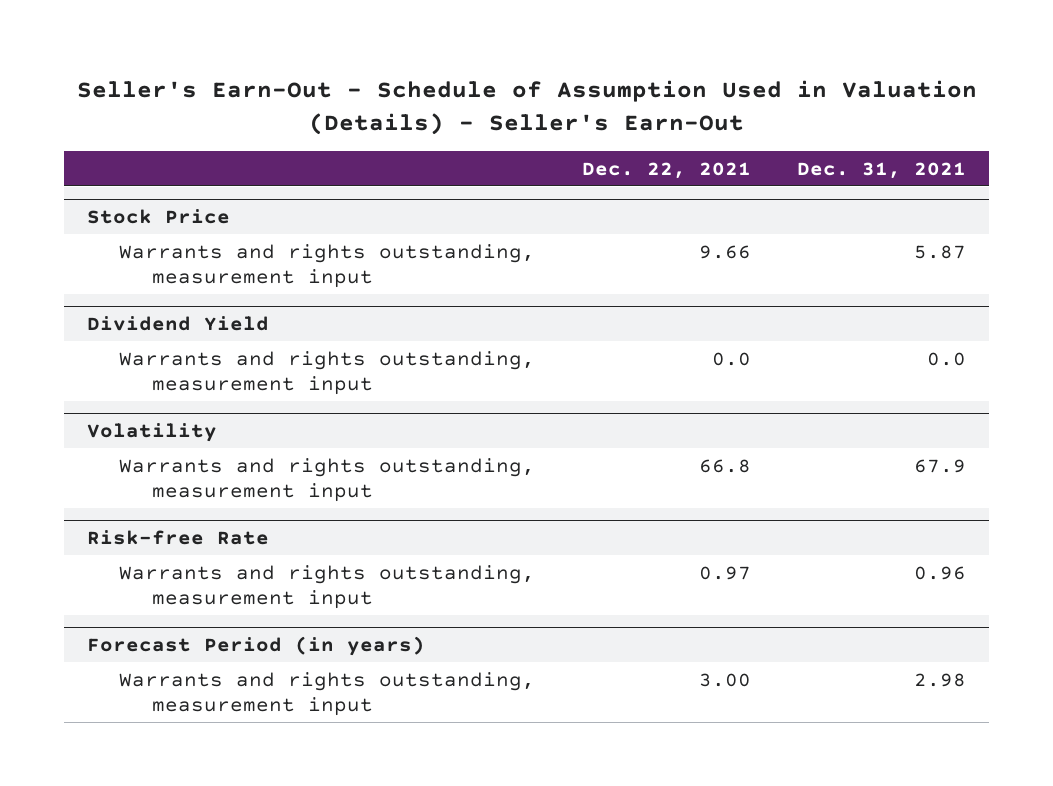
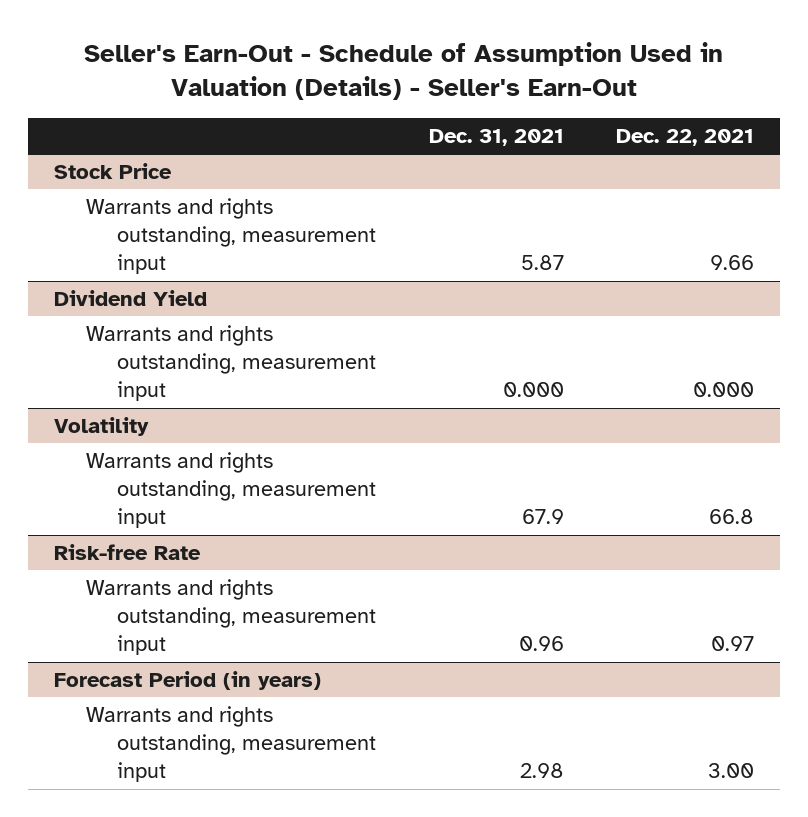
[711,351,751,366] 0.0 -> [693,382,755,398] 0.000
[926,351,966,366] 0.0 -> [502,382,564,398] 0.000

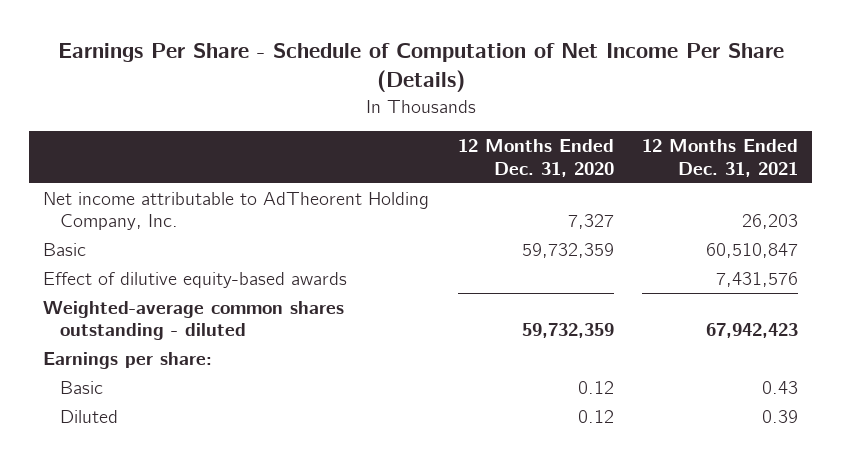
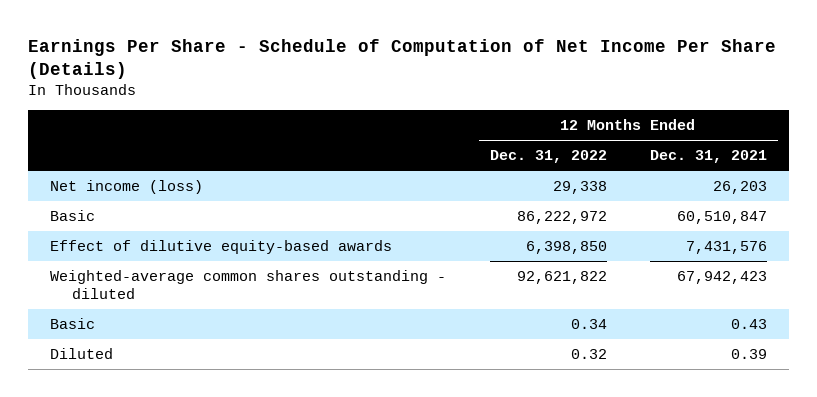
[457,139,614,177] 12 Months Ended Dec. 31, 2020 -> none
none -> [489,150,607,164] Dec. 31, 2022
[43,191,430,231] Net income attributable to AdTheorent Holding Company, Inc. -> [50,179,204,194] Net income (loss)
[43,351,213,369] Earnings per share: -> none

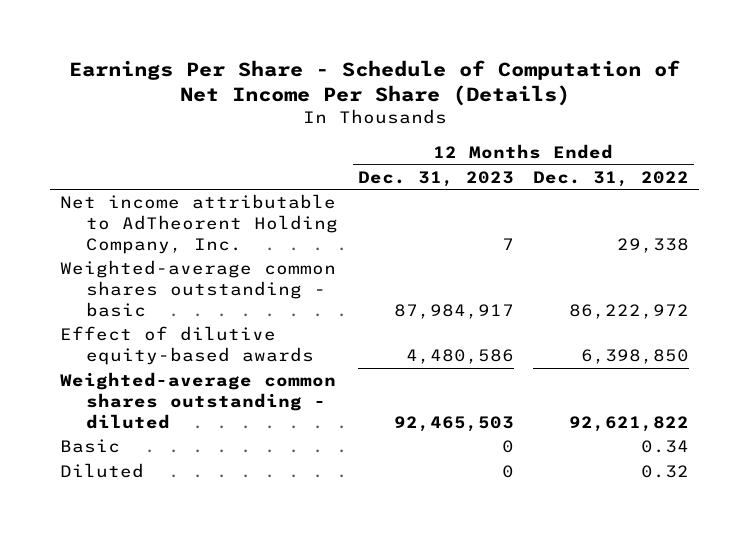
[650,150,768,164] Dec. 31, 2021 -> none
none -> [357,170,514,187] Dec. 31, 2023
[50,179,204,194] Net income (loss) -> [59,194,339,254] Net income attributable to AdTheorent Holding Company, Inc.
[50,209,96,221] Basic -> [59,260,336,317] Weighted-average common shares outstanding - basic

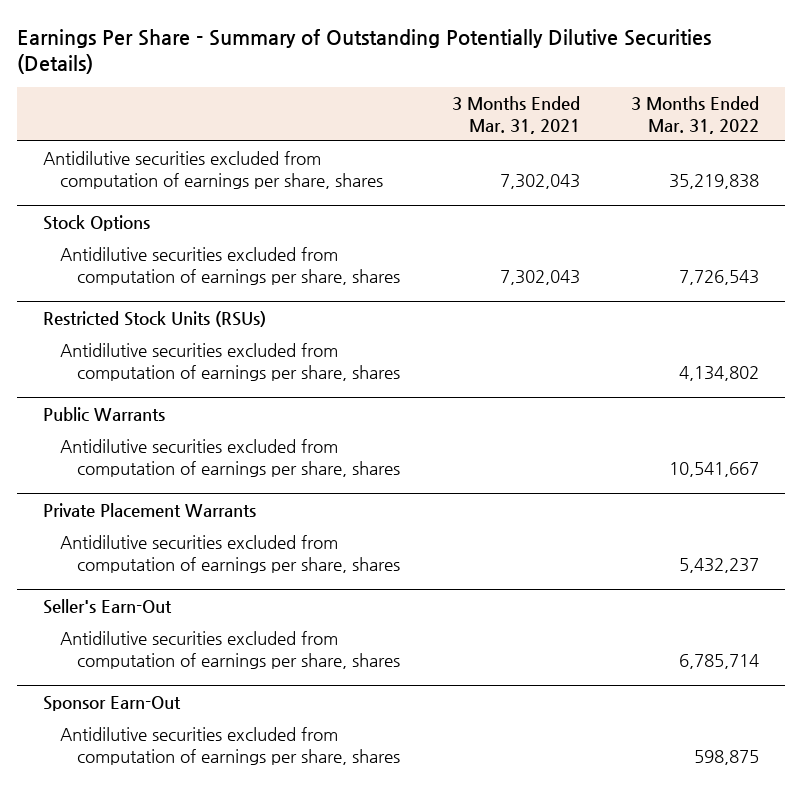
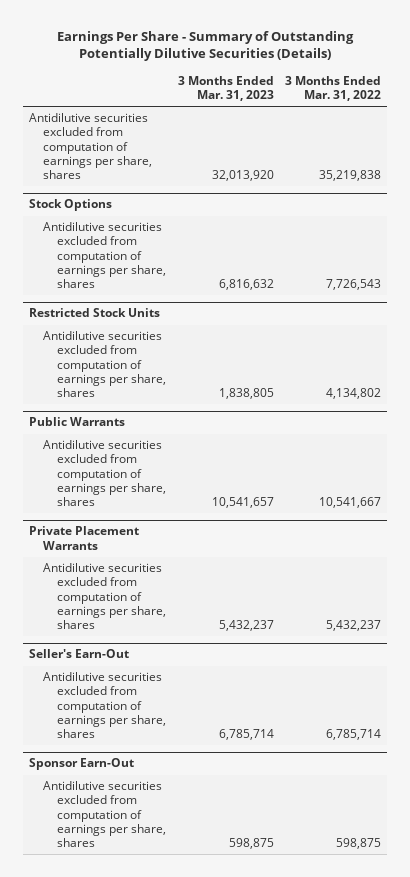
[451,96,580,134] 3 Months Ended Mar. 31, 2021 -> none
none -> [177,75,274,102] 3 Months Ended Mar. 31, 2023
[42,310,266,327] Restricted Stock Units (RSUs) -> [28,308,160,318] Restricted Stock Units

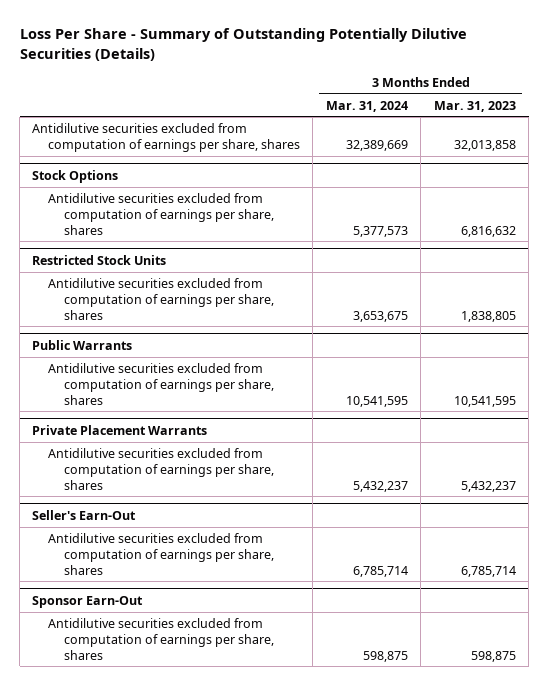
[56,30,354,62] Earnings Per Share - Summary of Outstanding Potentially Dilutive Securities (Details) -> [19,28,467,61] Loss Per Share - Summary of Outstanding Potentially Dilutive Securities (Details)
[285,75,382,102] 3 Months Ended Mar. 31, 2022 -> none
none -> [325,100,408,112] Mar. 31, 2024
[211,170,274,182] 32,013,920 -> [453,139,516,151] 32,013,858
[211,497,274,509] 10,541,657 -> [453,395,516,407] 10,541,595

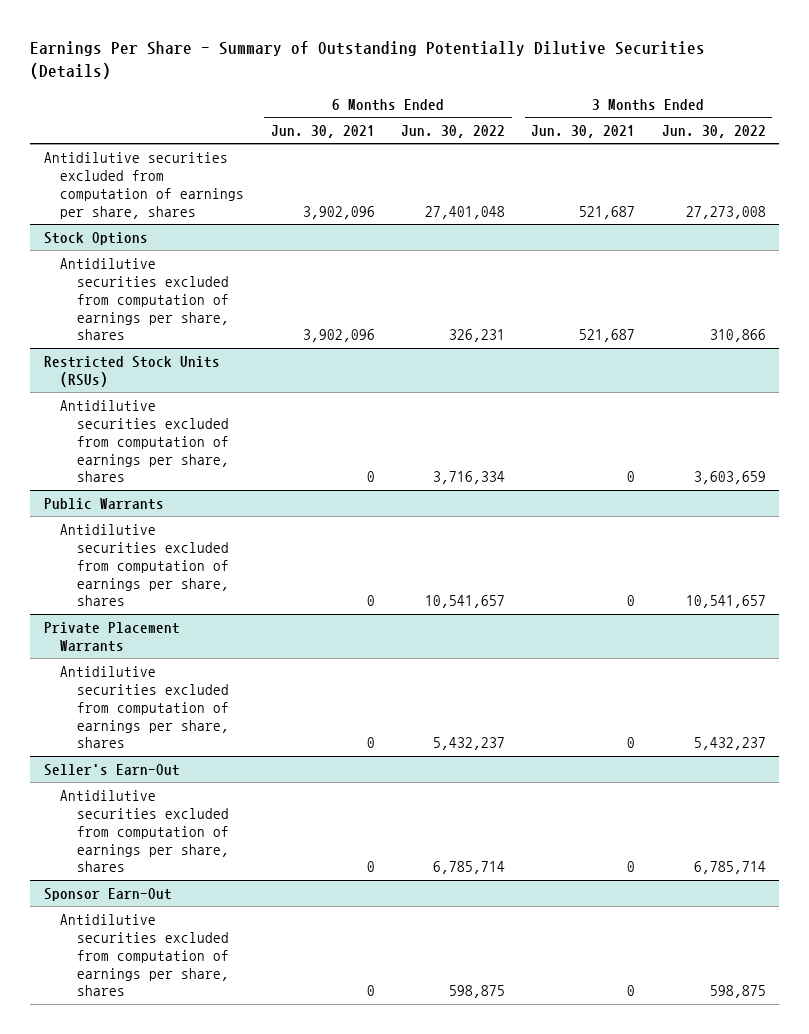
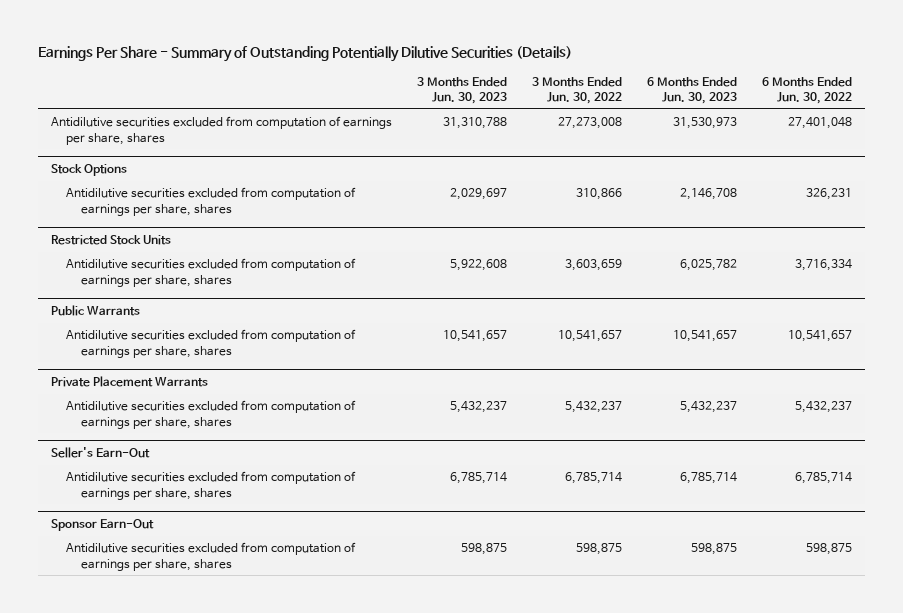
[270,124,375,138] Jun. 30, 2021 -> none
[531,124,636,138] Jun. 30, 2021 -> none
none -> [416,76,507,105] 3 Months Ended Jun. 30, 2023
none -> [646,76,737,105] 6 Months Ended Jun. 30, 2023
[43,355,220,387] Restricted Stock Units (RSUs) -> [50,235,171,246] Restricted Stock Units

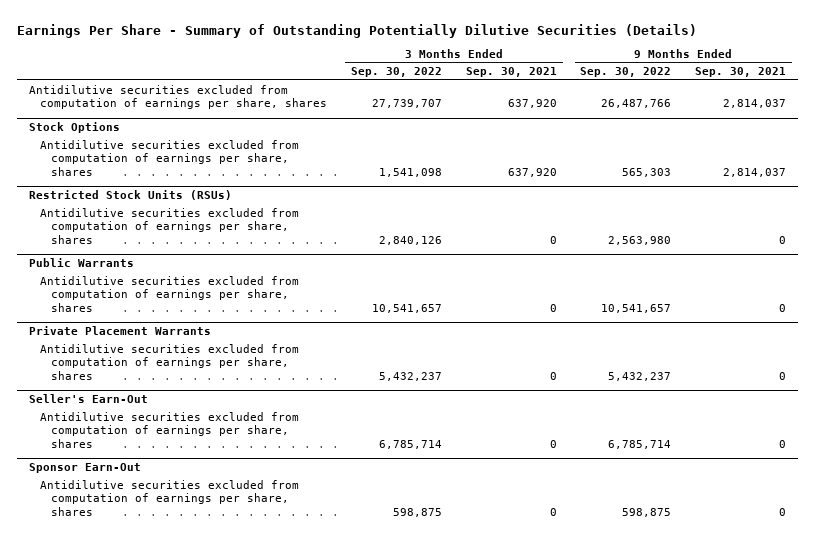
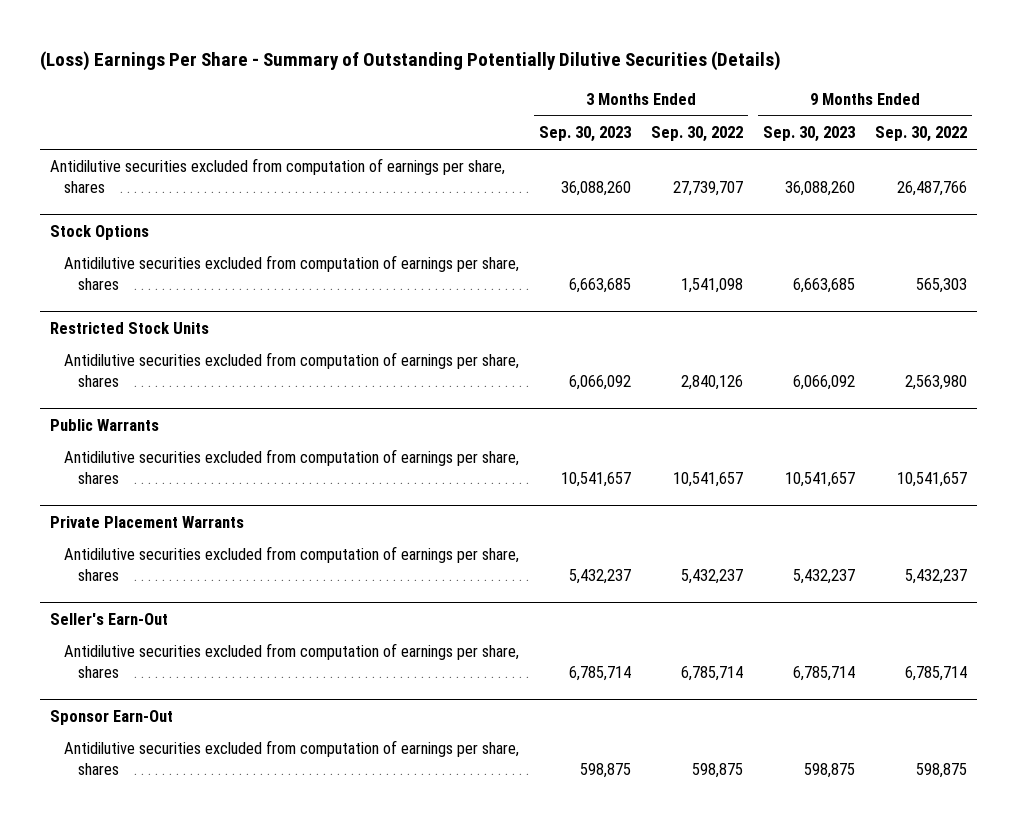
[17,23,698,38] Earnings Per Share - Summary of Outstanding Potentially Dilutive Securities (Details) -> [40,51,782,72] (Loss) Earnings Per Share - Summary of Outstanding Potentially Dilutive Securities (Details)
[465,67,557,78] Sep. 30, 2021 -> none
[695,67,787,78] Sep. 30, 2021 -> none
none -> [539,126,632,143] Sep. 30, 2023
none -> [763,126,856,143] Sep. 30, 2023
[29,190,233,201] Restricted Stock Units (RSUs) -> [50,321,210,334] Restricted Stock Units

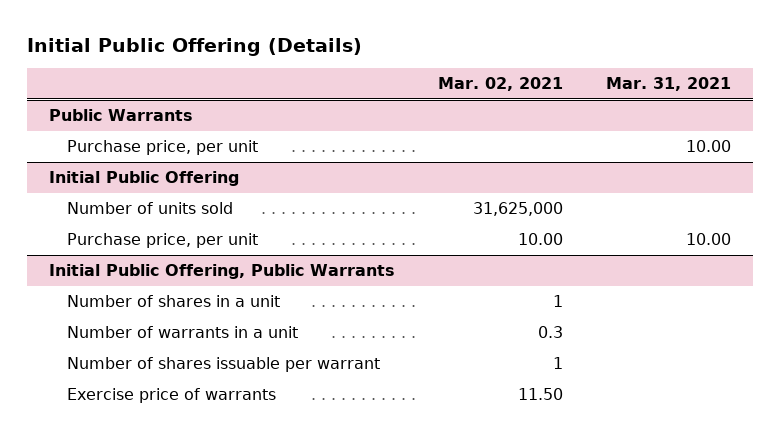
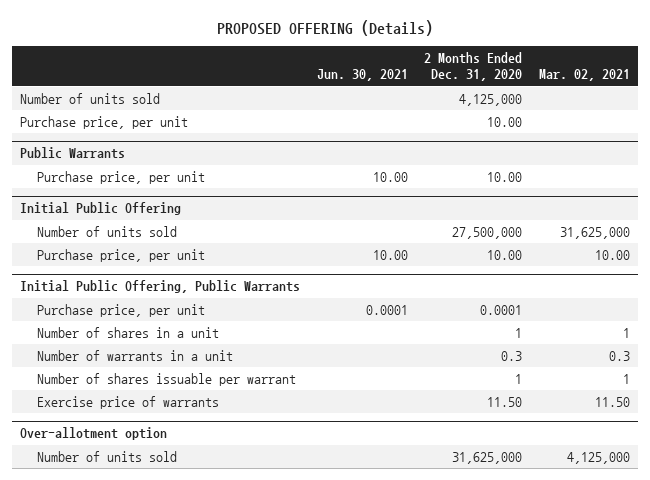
[27,37,363,56] Initial Public Offering (Details) -> [217,19,434,36] PROPOSED OFFERING (Details)
[606,77,732,92] Mar. 31, 2021 -> none
none -> [316,69,408,82] Jun. 30, 2021
none -> [424,52,523,82] 2 Months Ended Dec. 31, 2020
none -> [20,93,161,105] Number of units sold
none -> [20,116,189,130] Purchase price, per unit
none -> [37,304,206,318] Purchase price, per unit
none -> [20,427,168,441] Over-allotment option
none -> [37,451,178,463] Number of units sold

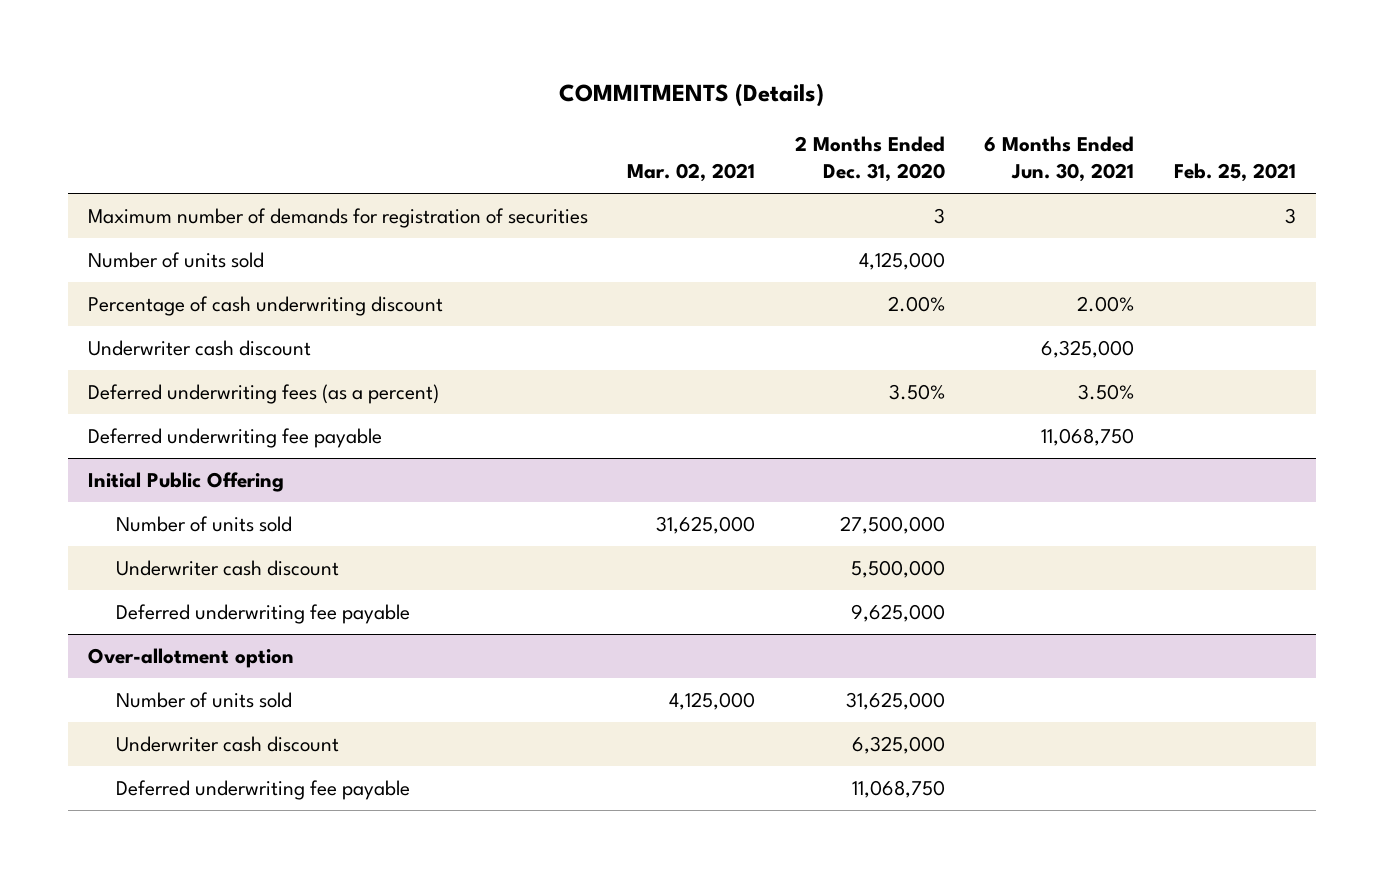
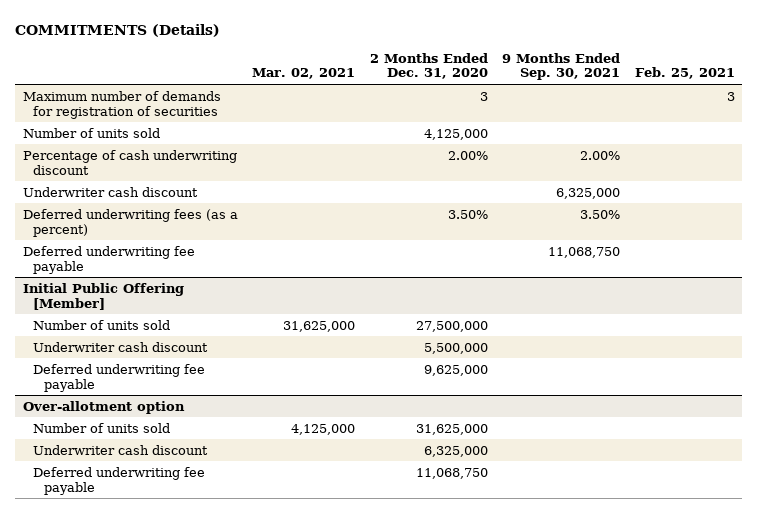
[984,136,1135,183] 6 Months Ended Jun. 30, 2021 -> none
none -> [502,52,621,81] 9 Months Ended Sep. 30, 2021
[87,471,284,492] Initial Public Offering -> [22,282,184,310] Initial Public Offering [Member]

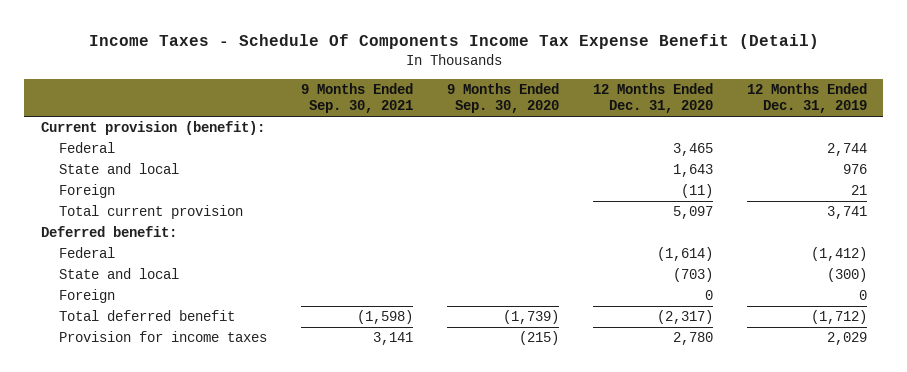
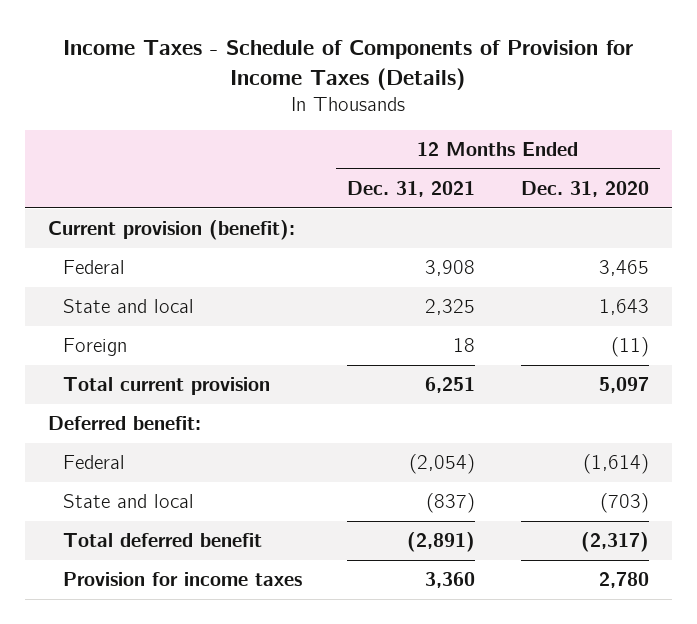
[88,33,819,49] Income Taxes - Schedule Of Components Income Tax Expense Benefit (Detail) -> [63,40,634,91] Income Taxes - Schedule of Components of Provision for Income Taxes (Details)
[300,82,413,114] 9 Months Ended Sep. 30, 2021 -> none
[446,82,559,114] 9 Months Ended Sep. 30, 2020 -> none
[746,82,867,114] 12 Months Ended Dec. 31, 2019 -> none
none -> [347,180,476,197] Dec. 31, 2021
[58,288,115,303] Foreign -> none

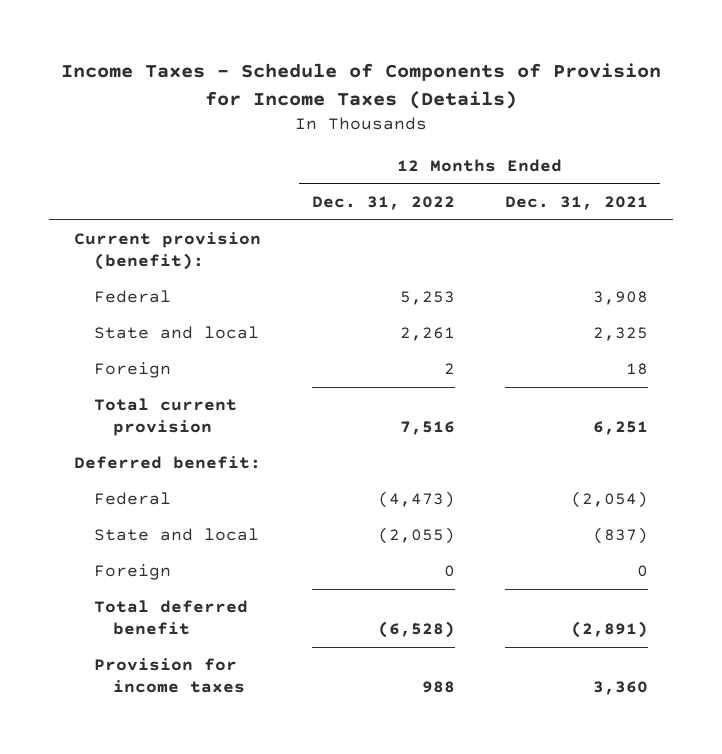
[520,180,649,197] Dec. 31, 2020 -> none
none -> [311,196,455,211] Dec. 31, 2022
none -> [93,564,171,581] Foreign

